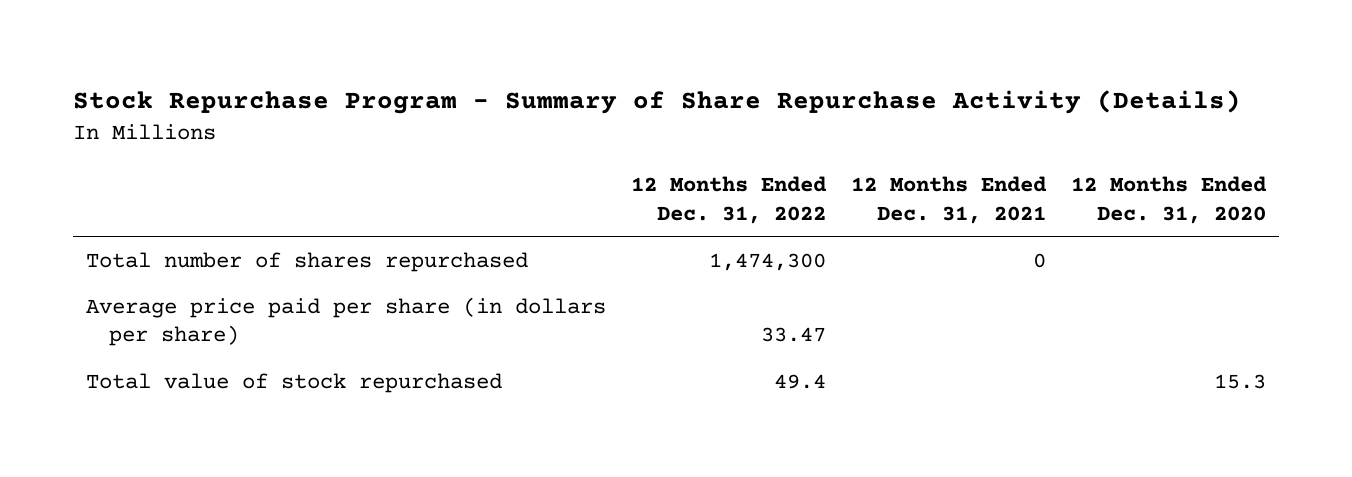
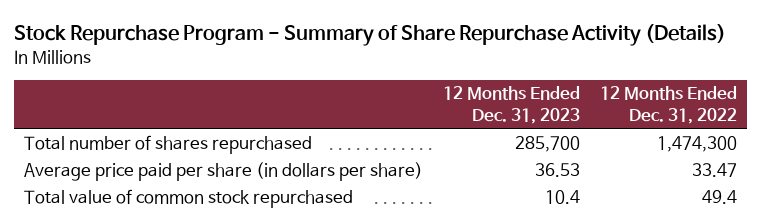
[850,176,1047,224] 12 Months Ended Dec. 31, 2021 -> none
[1071,176,1268,224] 12 Months Ended Dec. 31, 2020 -> none
none -> [442,86,580,124] 12 Months Ended Dec. 31, 2023
[85,372,502,393] Total value of stock repurchased -> [23,188,353,208] Total value of common stock repurchased

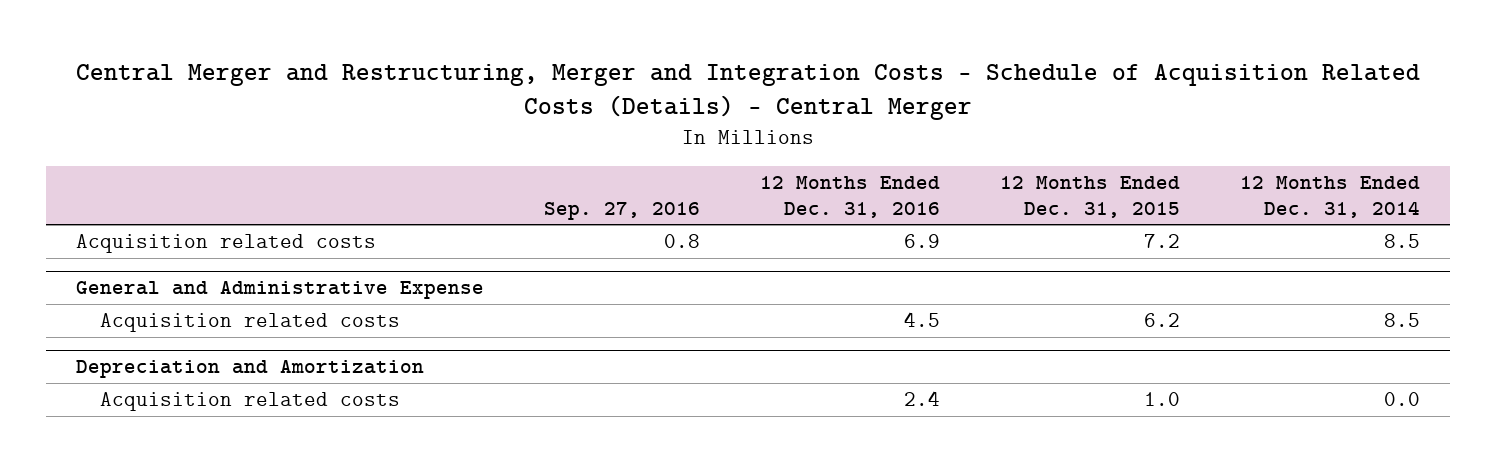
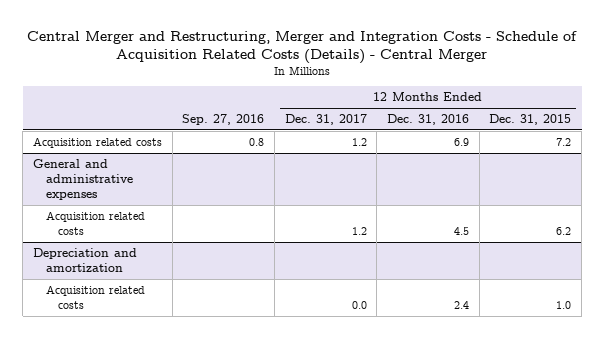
[1240,175,1421,218] 12 Months Ended Dec. 31, 2014 -> none
none -> [284,114,367,126] Dec. 31, 2017
[75,281,484,300] General and Administrative Expense -> [32,158,133,200] General and administrative expenses
[75,360,424,379] Depreciation and Amortization -> [32,247,137,272] Depreciation and amortization

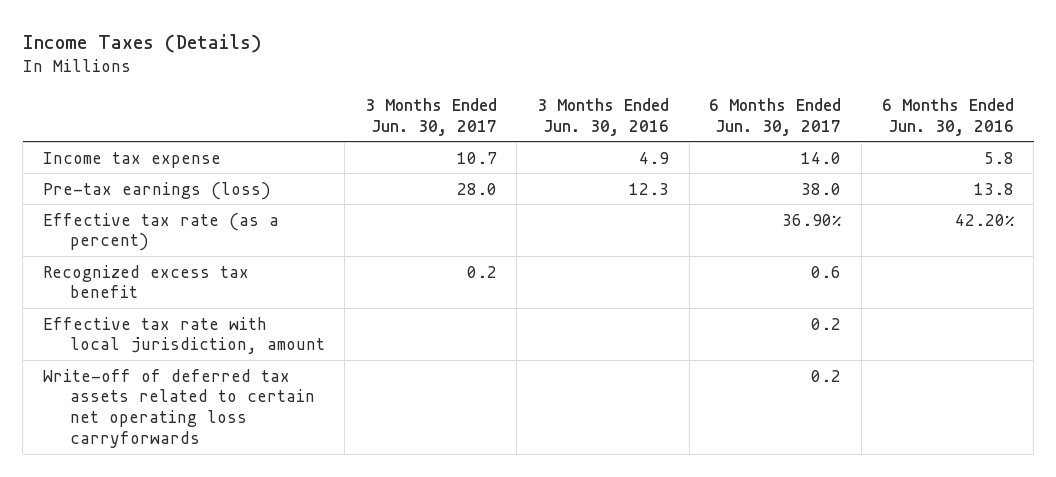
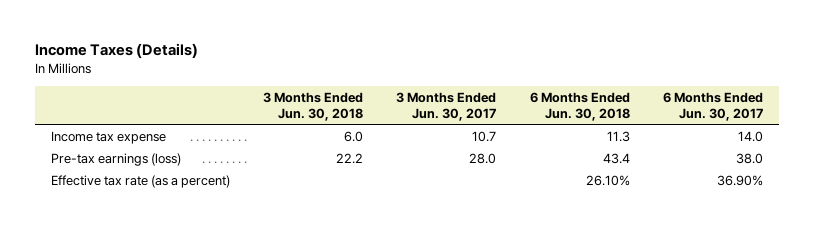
[537,97,670,136] 3 Months Ended Jun. 30, 2016 -> none
[881,97,1014,136] 6 Months Ended Jun. 30, 2016 -> none
none -> [263,92,364,121] 3 Months Ended Jun. 30, 2018
none -> [529,92,630,121] 6 Months Ended Jun. 30, 2018
[42,264,249,299] Recognized excess tax benefit -> none
[42,316,325,355] Effective tax rate with local jurisdiction, amount -> none
[42,368,315,448] Write-off of deferred tax assets related to certain net operating loss carryforwards -> none

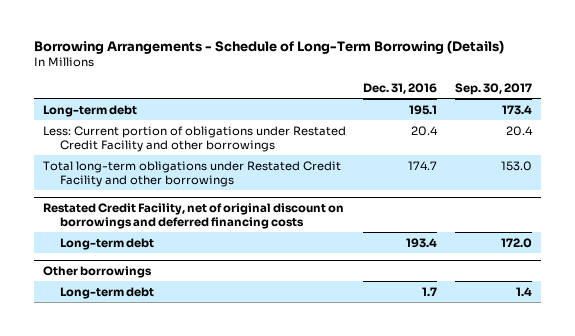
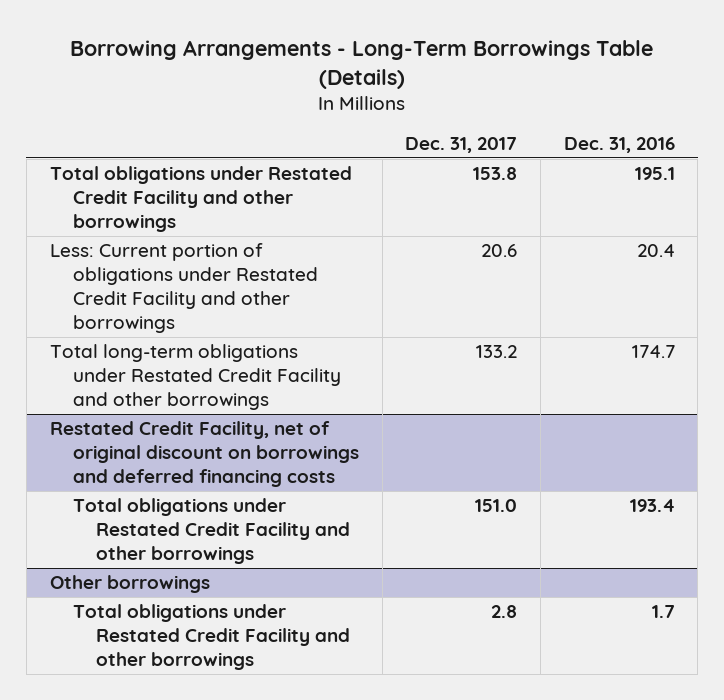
[33,40,504,55] Borrowing Arrangements - Schedule of Long-Term Borrowing (Details) -> [70,39,654,89] Borrowing Arrangements - Long-Term Borrowings Table (Details)
[455,83,533,96] Sep. 30, 2017 -> none
none -> [405,136,518,153] Dec. 31, 2017
[42,104,137,117] Long-term debt -> [49,166,352,233] Total obligations under Restated Credit Facility and other borrowings
[60,237,155,250] Long-term debt -> [72,498,351,565] Total obligations under Restated Credit Facility and other borrowings
[60,286,155,299] Long-term debt -> [72,604,351,671] Total obligations under Restated Credit Facility and other borrowings

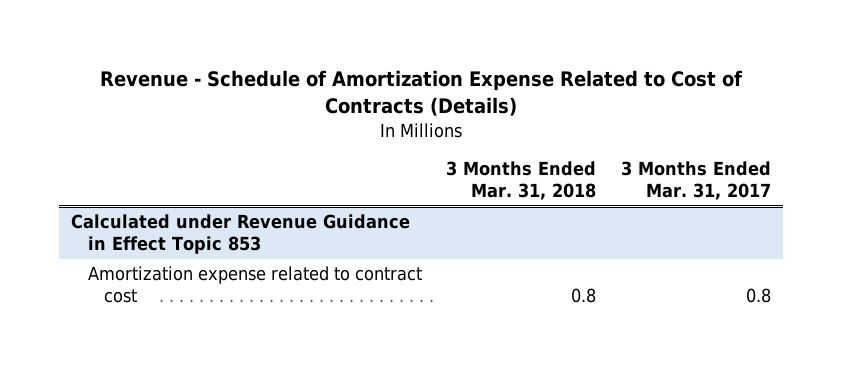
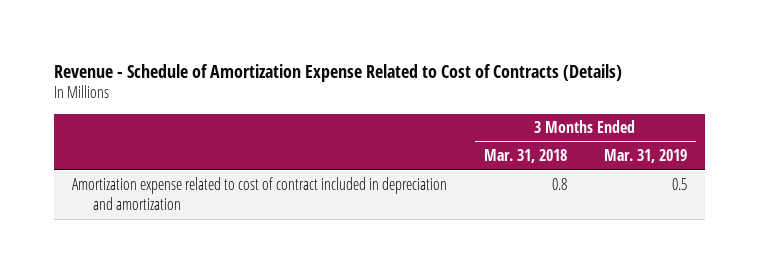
[620,161,771,201] 3 Months Ended Mar. 31, 2017 -> none
none -> [603,149,687,164] Mar. 31, 2019
[71,214,411,255] Calculated under Revenue Guidance in Effect Topic 853 -> none
[87,266,422,304] Amortization expense related to contract cost -> [72,177,448,211] Amortization expense related to cost of contract included in depreciation and amortization

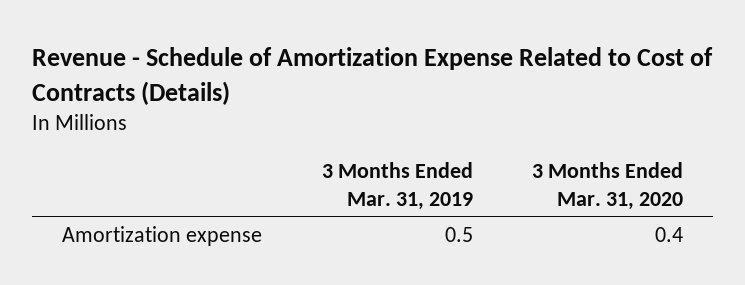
[483,149,567,164] Mar. 31, 2018 -> none
none -> [532,161,684,210] 3 Months Ended Mar. 31, 2020
[72,177,448,211] Amortization expense related to cost of contract included in depreciation and amortization -> [61,226,262,247] Amortization expense

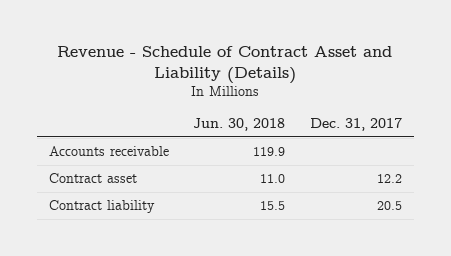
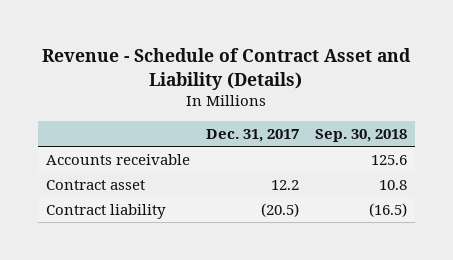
[193,117,286,131] Jun. 30, 2018 -> none
none -> [314,129,407,143] Sep. 30, 2018
[376,201,402,211] 20.5 -> [260,203,299,218] (20.5)

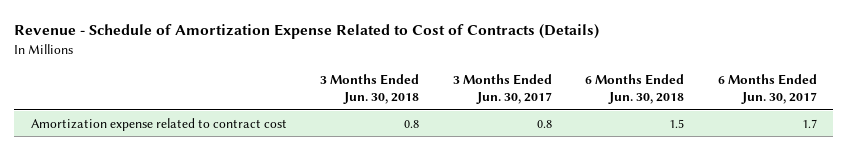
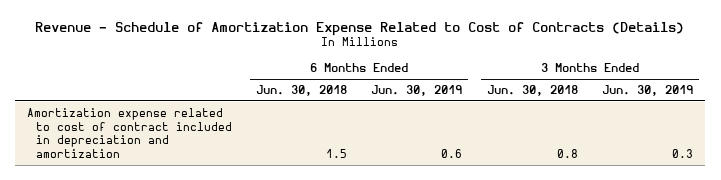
[452,74,552,105] 3 Months Ended Jun. 30, 2017 -> none
[717,74,817,105] 6 Months Ended Jun. 30, 2017 -> none
none -> [371,85,463,97] Jun. 30, 2019
none -> [602,85,694,97] Jun. 30, 2019
[31,117,288,131] Amortization expense related to contract cost -> [27,108,232,159] Amortization expense related to cost of contract included in depreciation and amortization

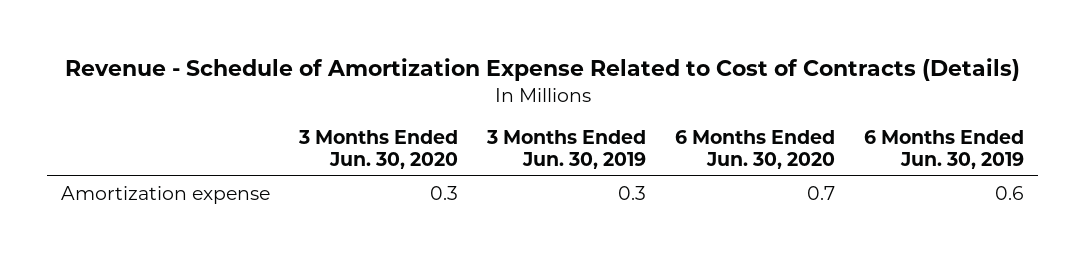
[255,85,347,97] Jun. 30, 2018 -> none
[486,85,578,97] Jun. 30, 2018 -> none
none -> [298,129,459,170] 3 Months Ended Jun. 30, 2020
none -> [674,129,835,170] 6 Months Ended Jun. 30, 2020
[27,108,232,159] Amortization expense related to cost of contract included in depreciation and amortization -> [61,185,271,204] Amortization expense

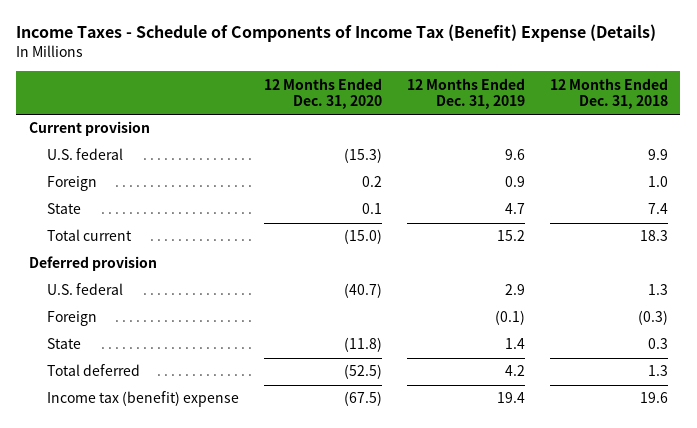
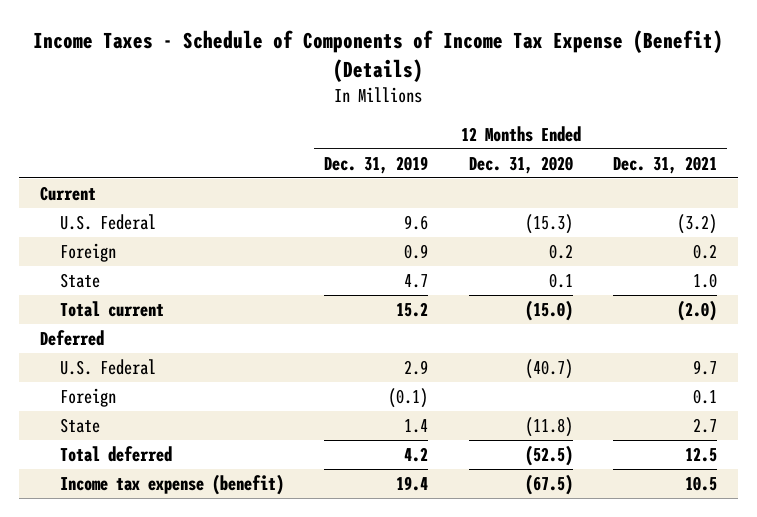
[16,24,657,43] Income Taxes - Schedule of Components of Income Tax (Benefit) Expense (Details) -> [33,30,724,82] Income Taxes - Schedule of Components of Income Tax Expense (Benefit) (Details)
[549,77,668,109] 12 Months Ended Dec. 31, 2018 -> none
none -> [613,155,718,174] Dec. 31, 2021
[28,121,150,137] Current provision -> [39,185,96,201] Current
[47,148,124,161] U.S. federal -> [59,213,156,230] U.S. Federal
[28,256,157,272] Deferred provision -> [39,329,104,346] Deferred
[47,283,124,296] U.S. federal -> [59,358,156,375] U.S. Federal
[47,391,240,408] Income tax (benefit) expense -> [59,473,284,495] Income tax expense (benefit)

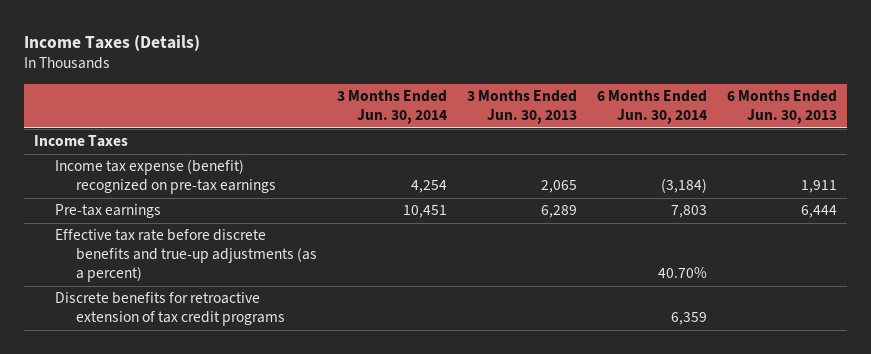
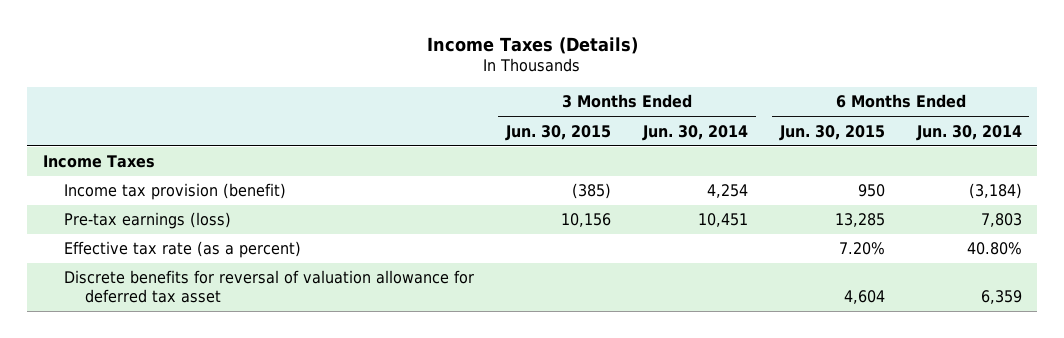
[466,90,577,125] 3 Months Ended Jun. 30, 2013 -> none
[727,90,838,125] 6 Months Ended Jun. 30, 2013 -> none
none -> [504,124,611,141] Jun. 30, 2015
none -> [778,124,885,141] Jun. 30, 2015
[54,229,317,283] Effective tax rate before discrete benefits and true-up adjustments (as a percent) -> none
[54,159,276,195] Income tax expense (benefit) recognized on pre-tax earnings -> [63,183,286,201] Income tax provision (benefit)
[54,204,161,219] Pre-tax earnings -> [63,212,231,230] Pre-tax earnings (loss)
none -> [63,241,301,259] Effective tax rate (as a percent)
[54,292,285,327] Discrete benefits for retroactive extension of tax credit programs -> [63,270,474,303] Discrete benefits for reversal of valuation allowance for deferred tax asset

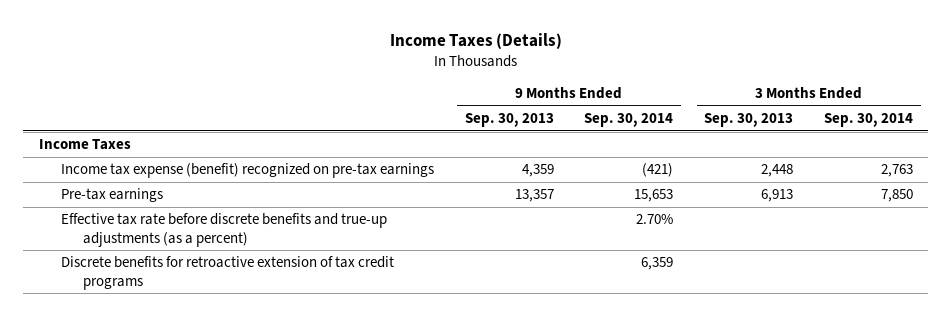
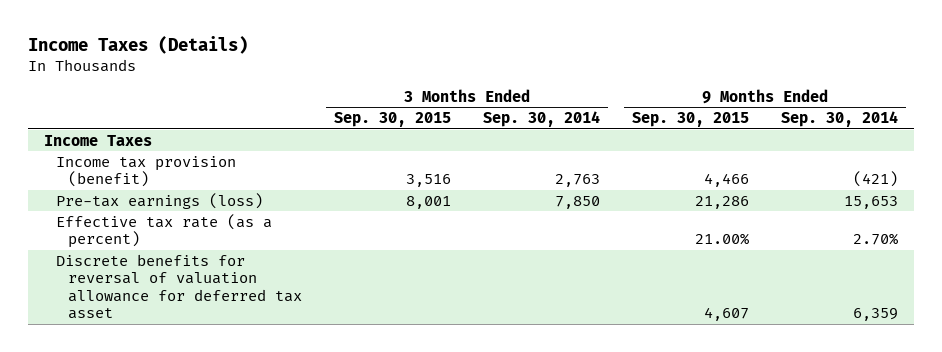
[464,113,554,128] Sep. 30, 2013 -> none
[704,113,794,128] Sep. 30, 2013 -> none
none -> [333,112,451,128] Sep. 30, 2015
none -> [631,112,749,128] Sep. 30, 2015
[60,213,387,247] Effective tax rate before discrete benefits and true-up adjustments (as a percent) -> none
[60,163,434,179] Income tax expense (benefit) recognized on pre-tax earnings -> [56,155,237,188] Income tax provision (benefit)
[60,188,163,203] Pre-tax earnings -> [56,192,264,209] Pre-tax earnings (loss)
none -> [56,213,273,249] Effective tax rate (as a percent)
[60,256,394,290] Discrete benefits for retroactive extension of tax credit programs -> [56,253,302,320] Discrete benefits for reversal of valuation allowance for deferred tax asset

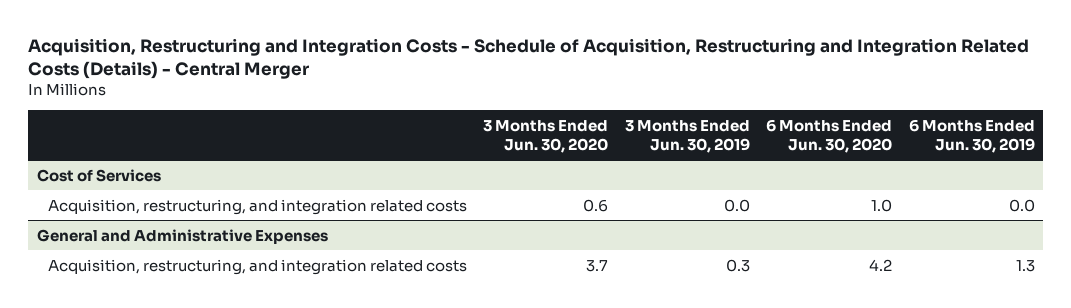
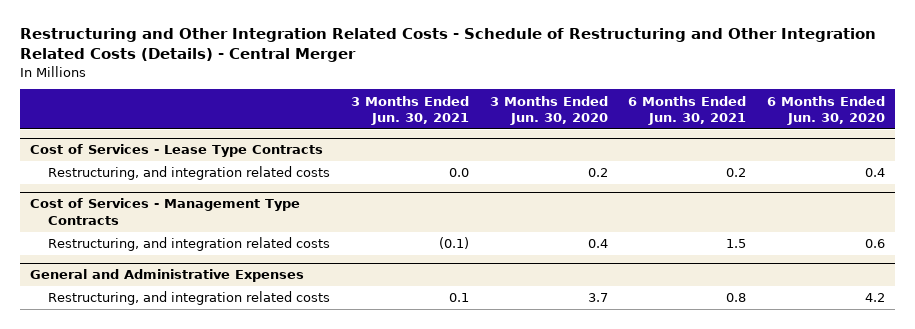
[28,37,1030,79] Acquisition, Restructuring and Integration Costs - Schedule of Acquisition, Restructuring and Integration Related Costs (Details) - Central Merger -> [19,28,876,63] Restructuring and Other Integration Related Costs - Schedule of Restructuring and Other Integration Related Costs (Details) - Central Merger
[624,119,750,153] 3 Months Ended Jun. 30, 2019 -> none
[908,118,1035,153] 6 Months Ended Jun. 30, 2019 -> none
none -> [351,95,470,126] 3 Months Ended Jun. 30, 2021
none -> [628,95,747,126] 6 Months Ended Jun. 30, 2021
[36,168,161,182] Cost of Services -> [29,144,323,158] Cost of Services - Lease Type Contracts
[47,198,467,215] Acquisition, restructuring, and integration related costs -> [48,166,331,181] Restructuring, and integration related costs
[583,198,609,212] 0.6 -> [587,168,608,178] 0.2
[871,198,893,212] 1.0 -> [865,168,886,178] 0.4
none -> [29,198,300,225] Cost of Services - Management Type Contracts
none -> [48,237,331,252] Restructuring, and integration related costs
[47,258,467,275] Acquisition, restructuring, and integration related costs -> [48,291,331,306] Restructuring, and integration related costs

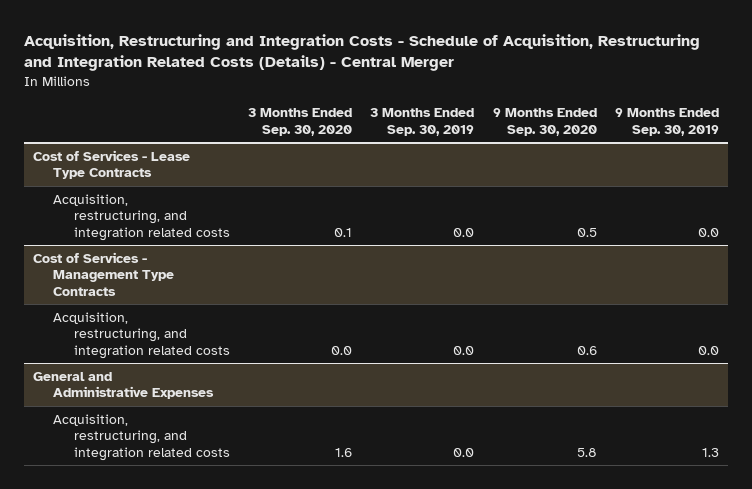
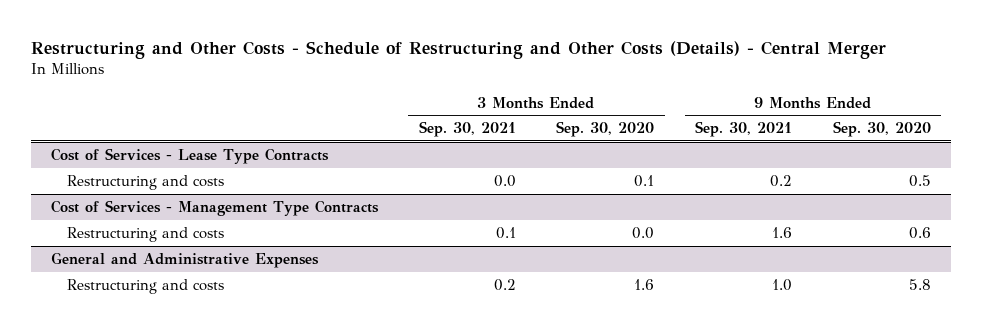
[24,33,701,71] Acquisition, Restructuring and Integration Costs - Schedule of Acquisition, Restructuring and Integration Related Costs (Details) - Central Merger -> [30,40,886,59] Restructuring and Other Costs - Schedule of Restructuring and Other Costs (Details) - Central Merger
[370,108,475,136] 3 Months Ended Sep. 30, 2019 -> none
[614,108,719,136] 9 Months Ended Sep. 30, 2019 -> none
none -> [418,121,516,138] Sep. 30, 2021
none -> [695,121,793,138] Sep. 30, 2021
[53,193,230,241] Acquisition, restructuring, and integration related costs -> [66,175,224,191] Restructuring and costs
[53,311,230,359] Acquisition, restructuring, and integration related costs -> [66,227,224,243] Restructuring and costs
[53,413,230,461] Acquisition, restructuring, and integration related costs -> [66,279,224,295] Restructuring and costs

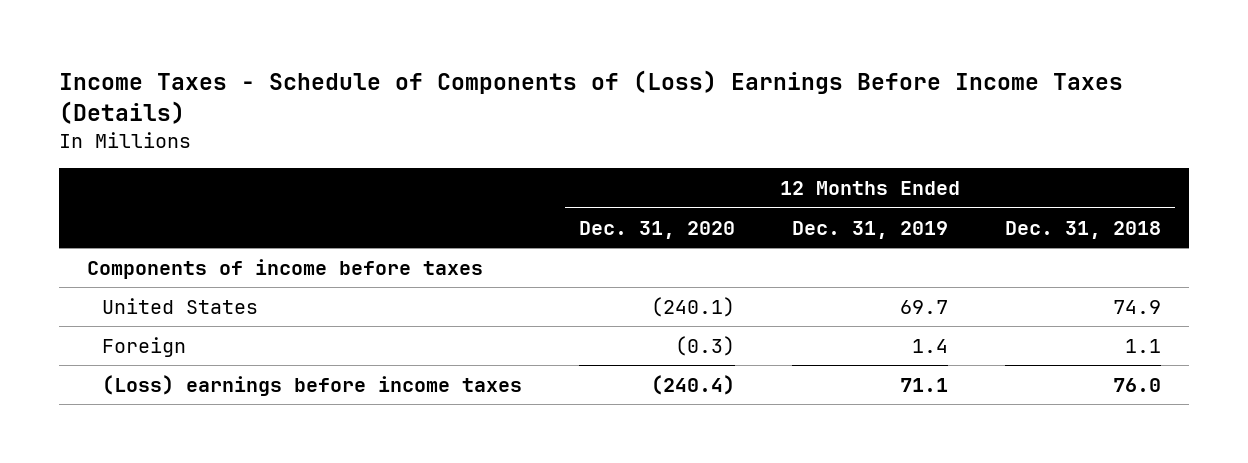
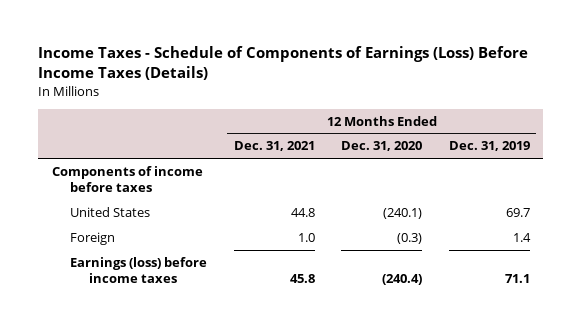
[58,70,1123,125] Income Taxes - Schedule of Components of (Loss) Earnings Before Income Taxes (Details) -> [38,46,529,81] Income Taxes - Schedule of Components of Earnings (Loss) Before Income Taxes (Details)
[1004,220,1161,239] Dec. 31, 2018 -> none
none -> [233,141,315,152] Dec. 31, 2021
[102,375,523,397] (Loss) earnings before income taxes -> [70,256,208,284] Earnings (loss) before income taxes

